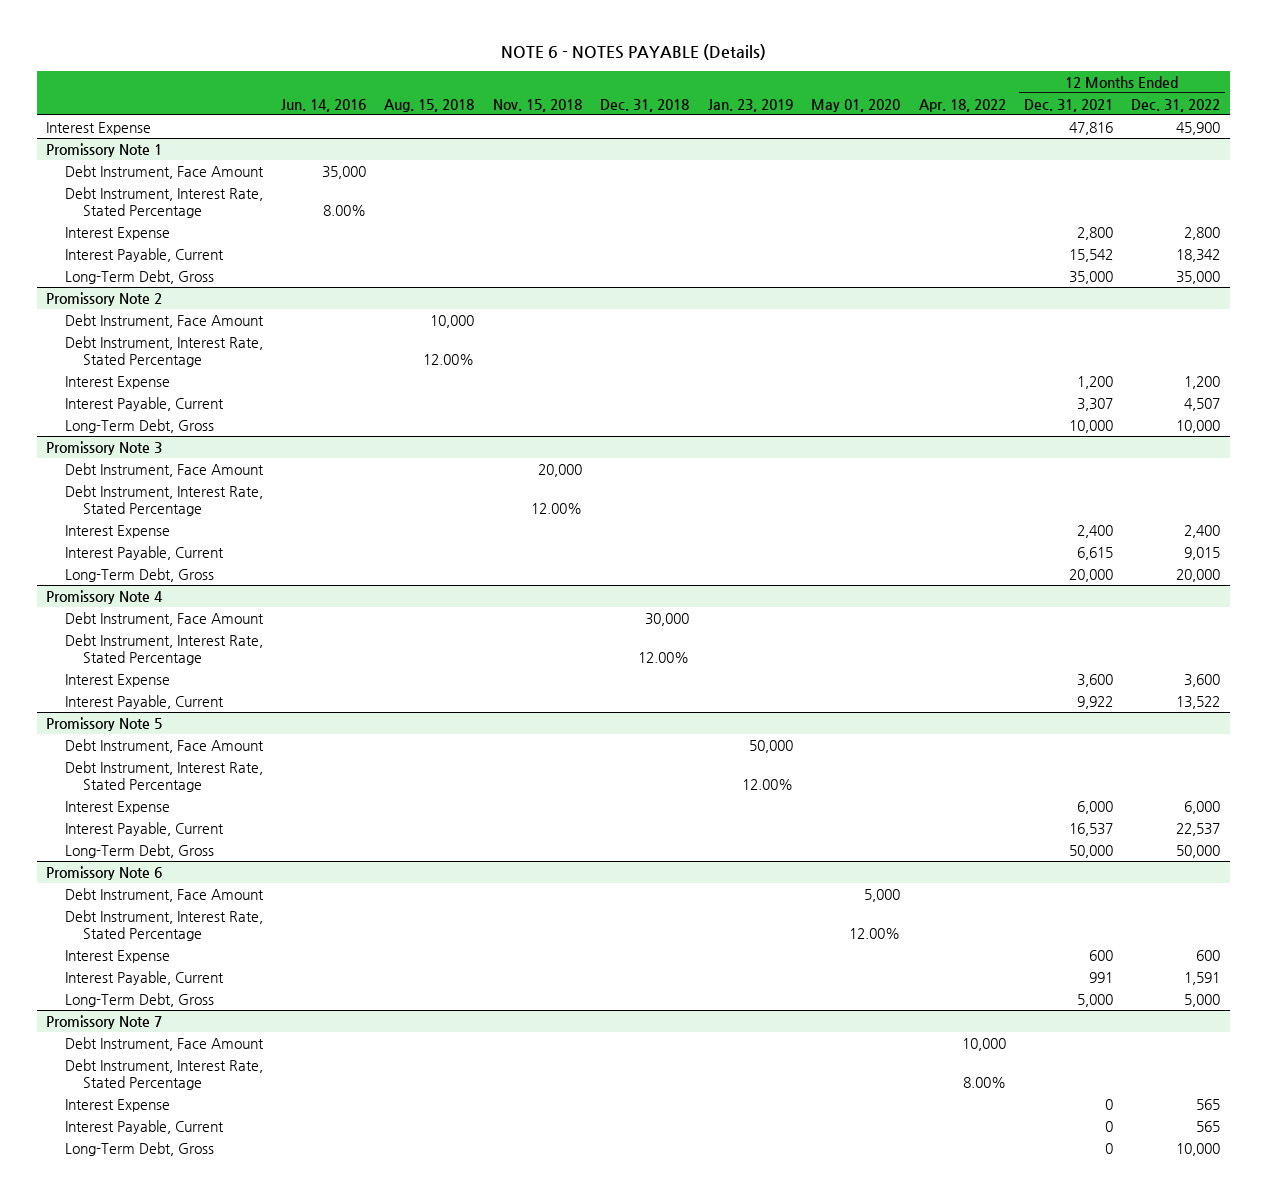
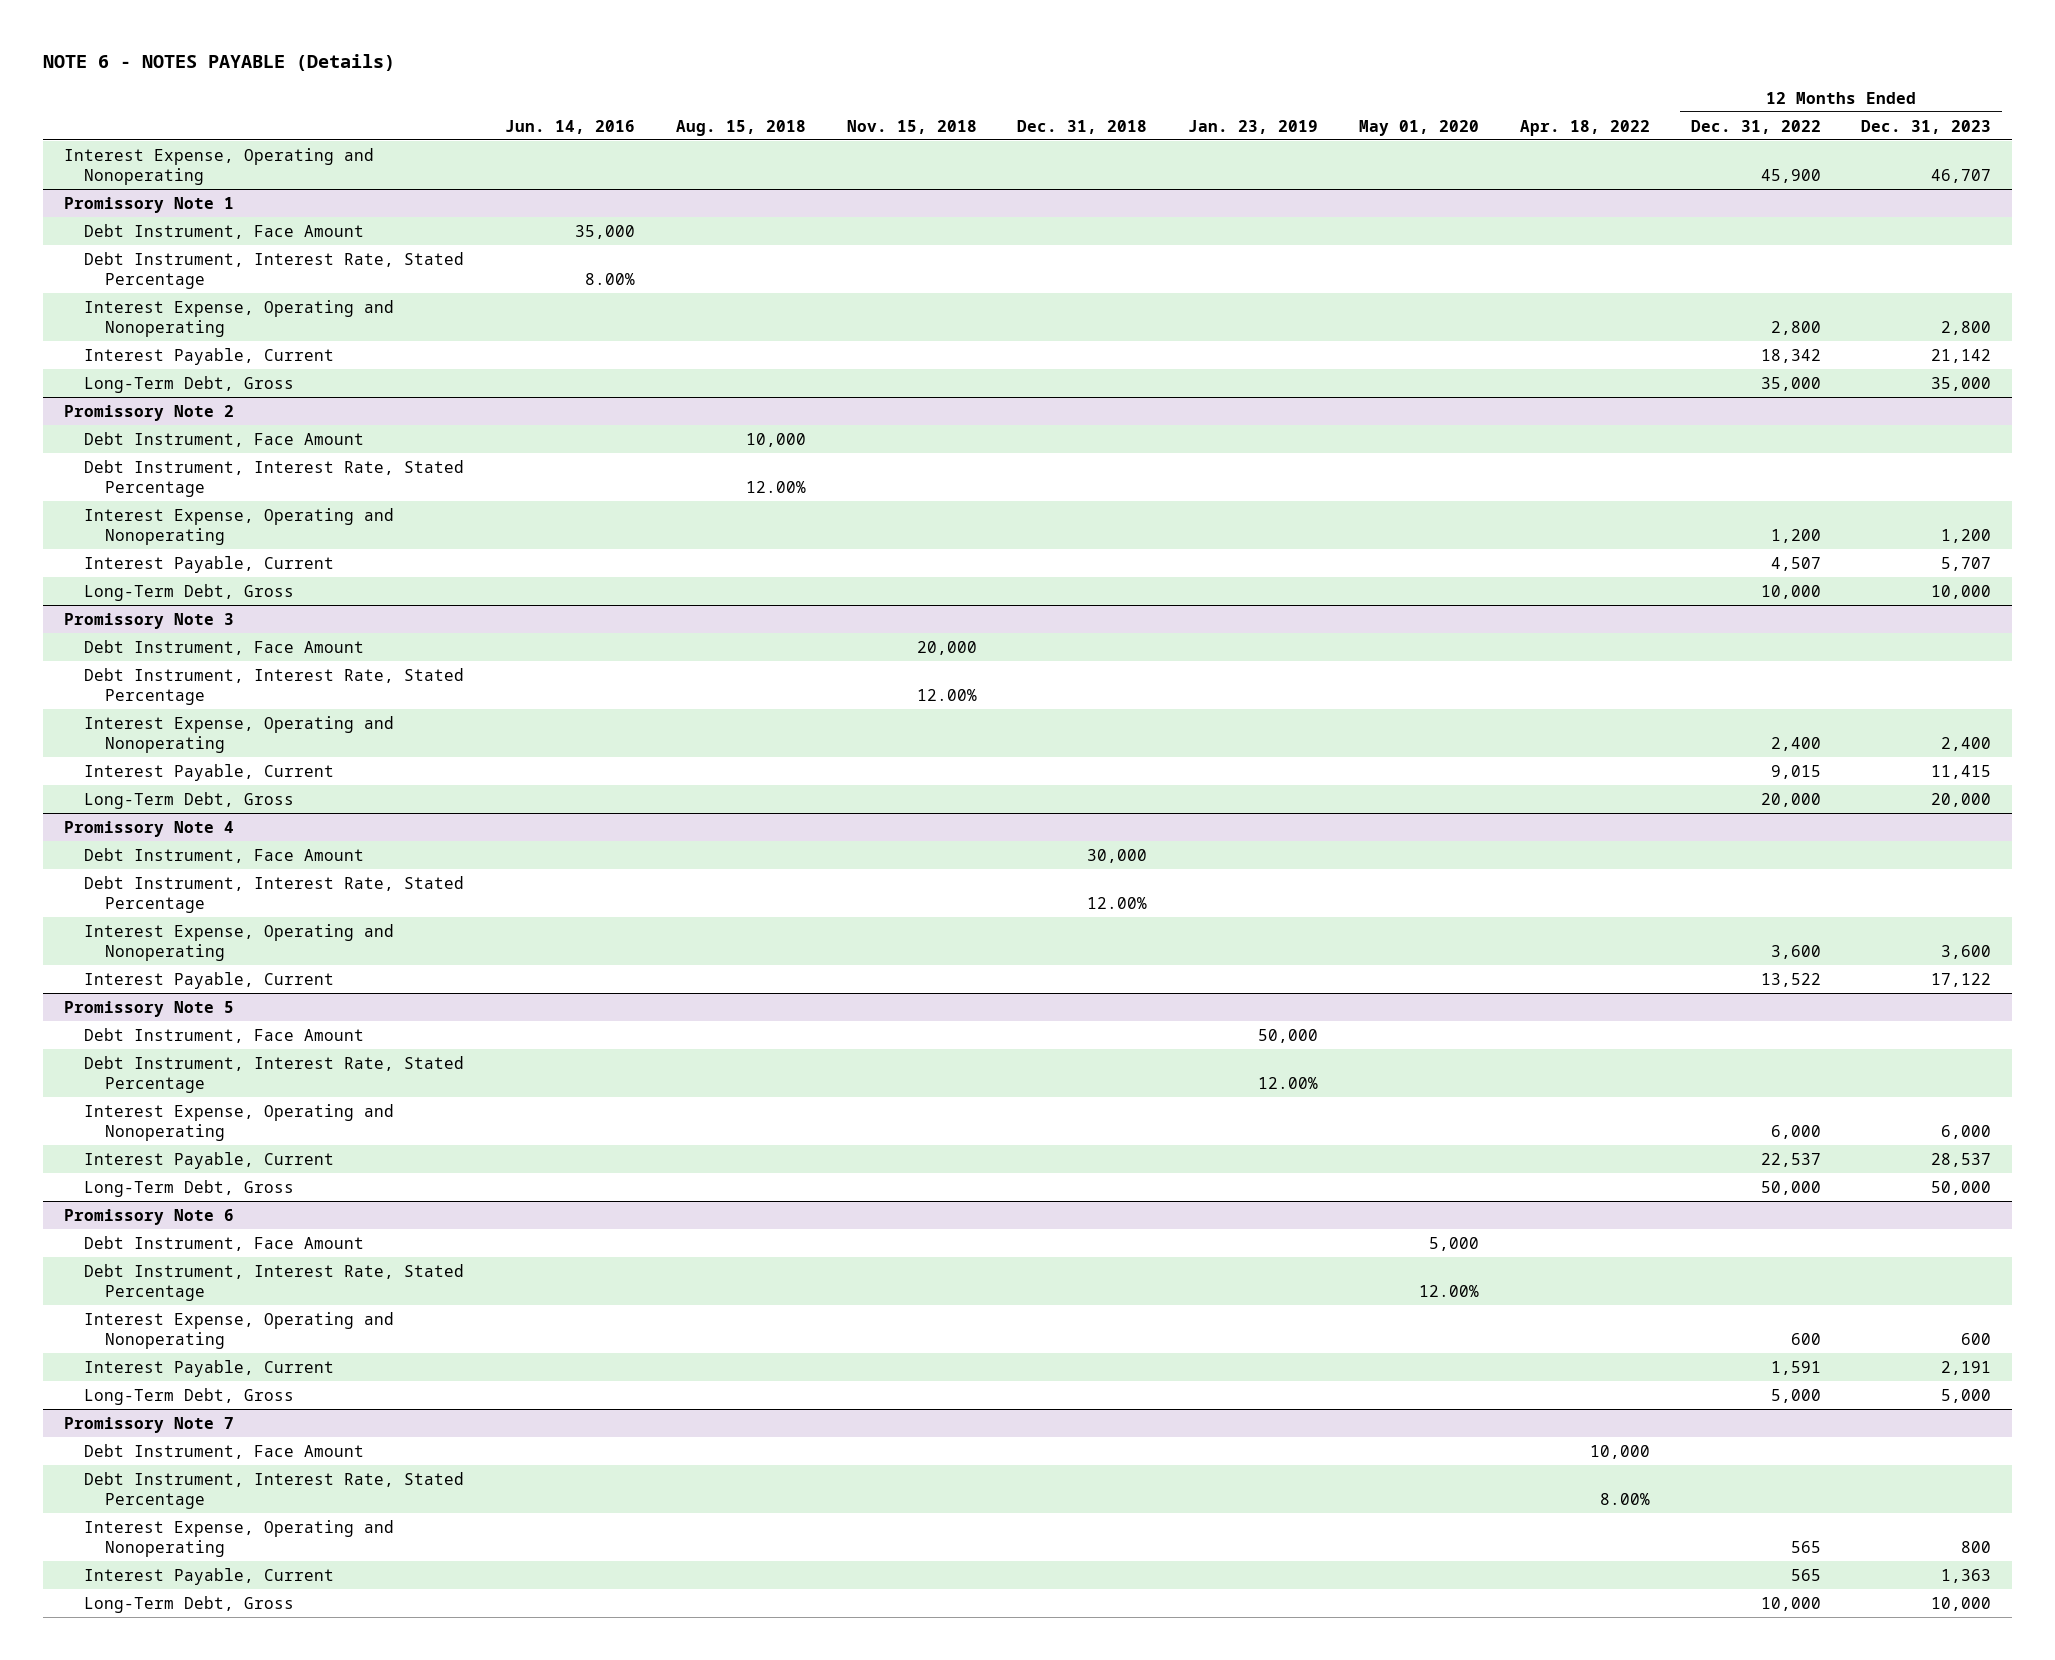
[1023,98,1113,112] Dec. 31, 2021 -> none
none -> [1861,119,1992,134] Dec. 31, 2023
[45,121,151,135] Interest Expense -> [63,147,374,186] Interest Expense, Operating and Nonoperating
[64,226,170,240] Interest Expense -> [84,299,395,338] Interest Expense, Operating and Nonoperating
[64,375,170,389] Interest Expense -> [84,507,395,546] Interest Expense, Operating and Nonoperating
[64,524,170,538] Interest Expense -> [84,715,395,754] Interest Expense, Operating and Nonoperating
[64,673,170,687] Interest Expense -> [84,923,395,962] Interest Expense, Operating and Nonoperating
[64,800,170,814] Interest Expense -> [84,1103,395,1142] Interest Expense, Operating and Nonoperating
[64,949,170,963] Interest Expense -> [84,1311,395,1350] Interest Expense, Operating and Nonoperating
[64,1098,170,1112] Interest Expense -> [84,1519,395,1558] Interest Expense, Operating and Nonoperating

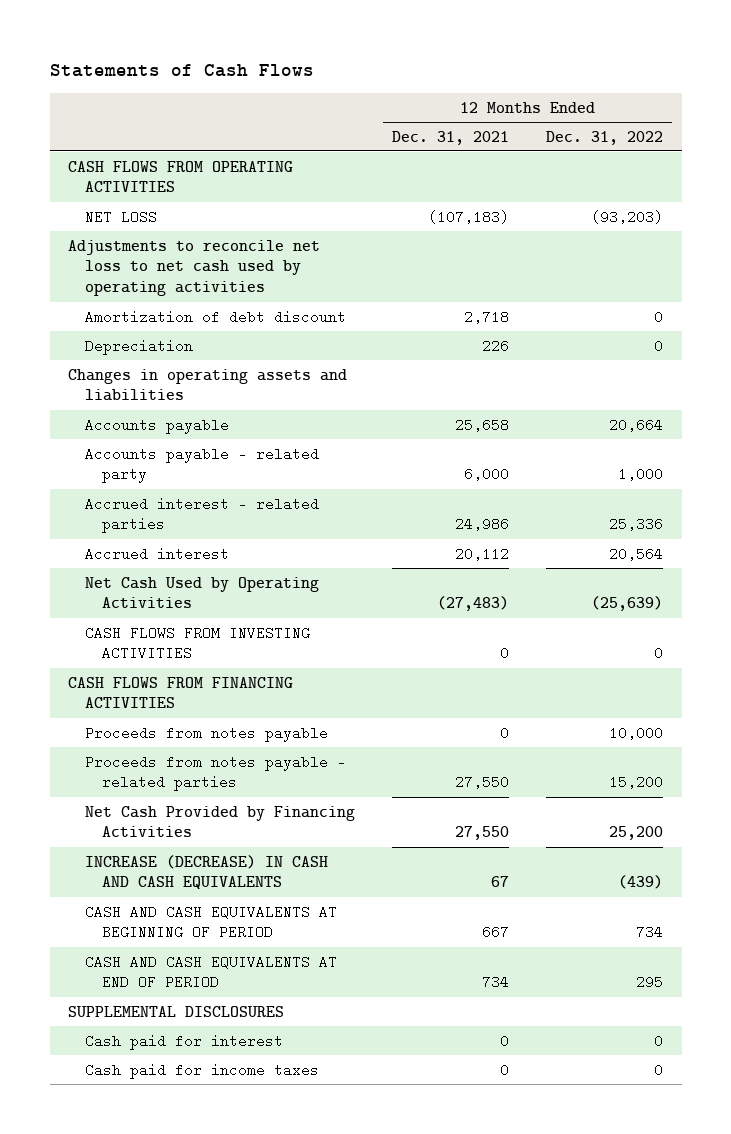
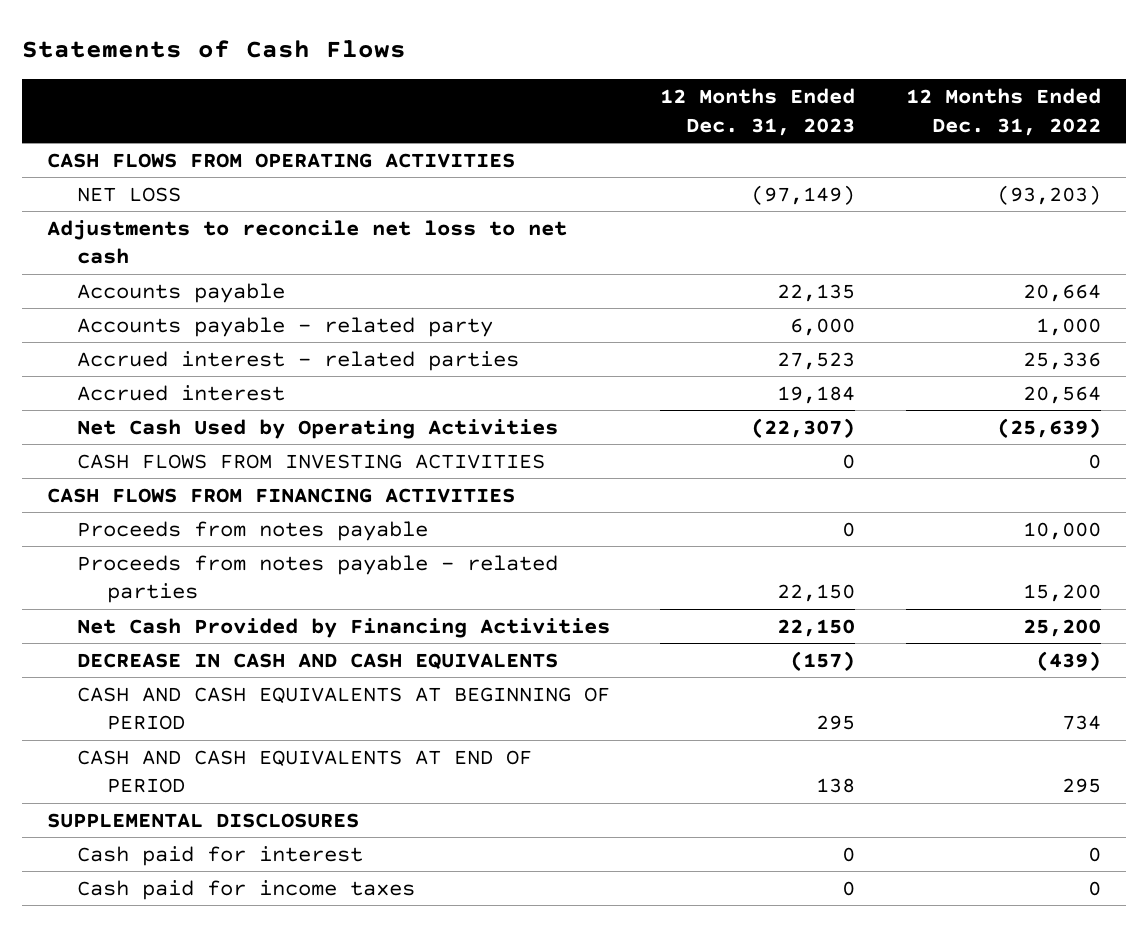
[392,130,510,145] Dec. 31, 2021 -> none
none -> [660,88,856,136] 12 Months Ended Dec. 31, 2023
[85,309,347,324] Amortization of debt discount -> none
[85,338,194,355] Depreciation -> none
[68,368,348,402] Changes in operating assets and liabilities -> none
[68,239,321,297] Adjustments to reconcile net loss to net cash used by operating activities -> [46,219,567,265] Adjustments to reconcile net loss to net cash
[85,854,329,890] INCREASE (DECREASE) IN CASH AND CASH EQUIVALENTS -> [76,652,558,669] DECREASE IN CASH AND CASH EQUIVALENTS

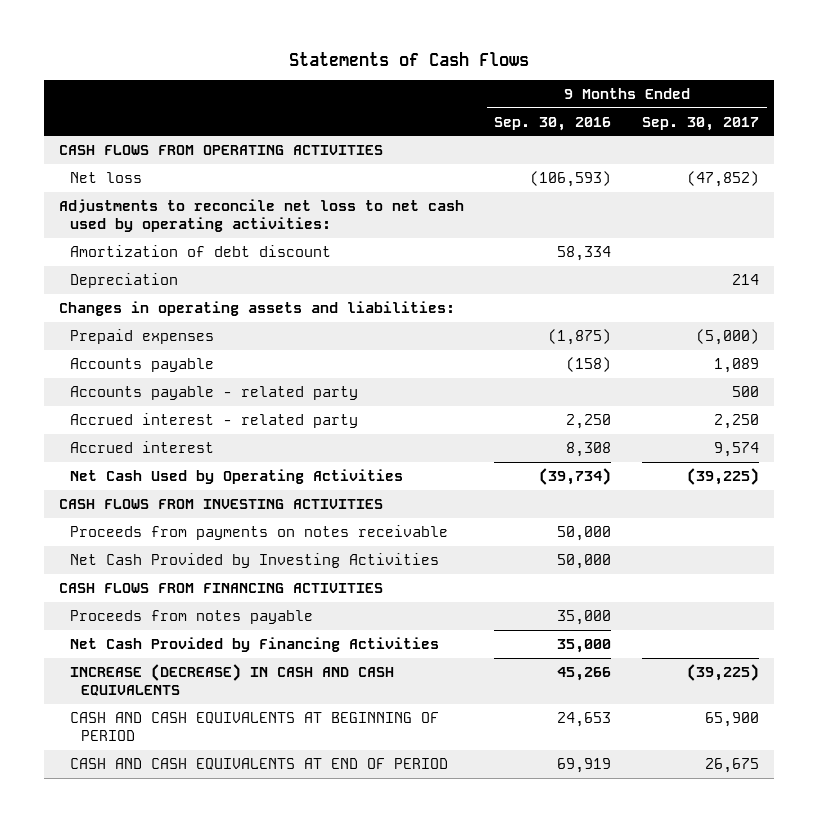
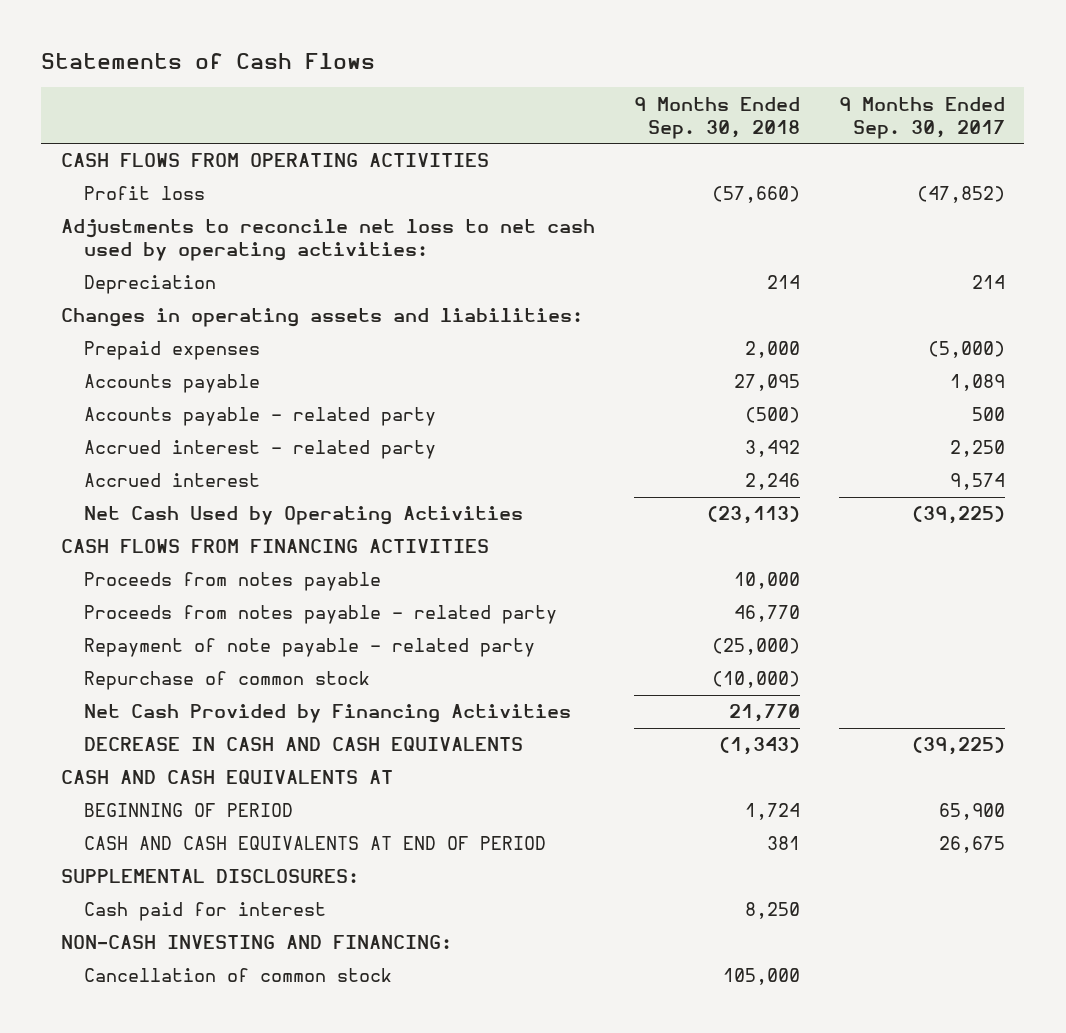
[494,116,612,131] Sep. 30, 2016 -> none
none -> [633,96,800,139] 9 Months Ended Sep. 30, 2018
[70,171,143,183] Net loss -> [84,186,206,201] Profit loss
[70,244,332,257] Amortization of debt discount -> none
[58,498,383,509] CASH FLOWS FROM INVESTING ACTIVITIES -> none
[70,524,449,540] Proceeds from payments on notes receivable -> none
[70,552,440,568] Net Cash Provided by Investing Activities -> none
none -> [84,605,558,625] Proceeds from notes payable - related party
none -> [84,638,536,658] Repayment of note payable - related party
none -> [84,671,371,691] Repurchase of common stock
[70,663,395,697] INCREASE (DECREASE) IN CASH AND CASH EQUIVALENTS -> [84,737,524,752] DECREASE IN CASH AND CASH EQUIVALENTS
none -> [60,770,393,785] CASH AND CASH EQUIVALENTS AT
[70,711,440,742] CASH AND CASH EQUIVALENTS AT BEGINNING OF PERIOD -> [84,803,294,818] BEGINNING OF PERIOD
none -> [60,869,359,884] SUPPLEMENTAL DISCLOSURES:
none -> [84,902,327,922] Cash paid for interest
none -> [60,935,452,950] NON-CASH INVESTING AND FINANCING:
none -> [84,968,393,983] Cancellation of common stock

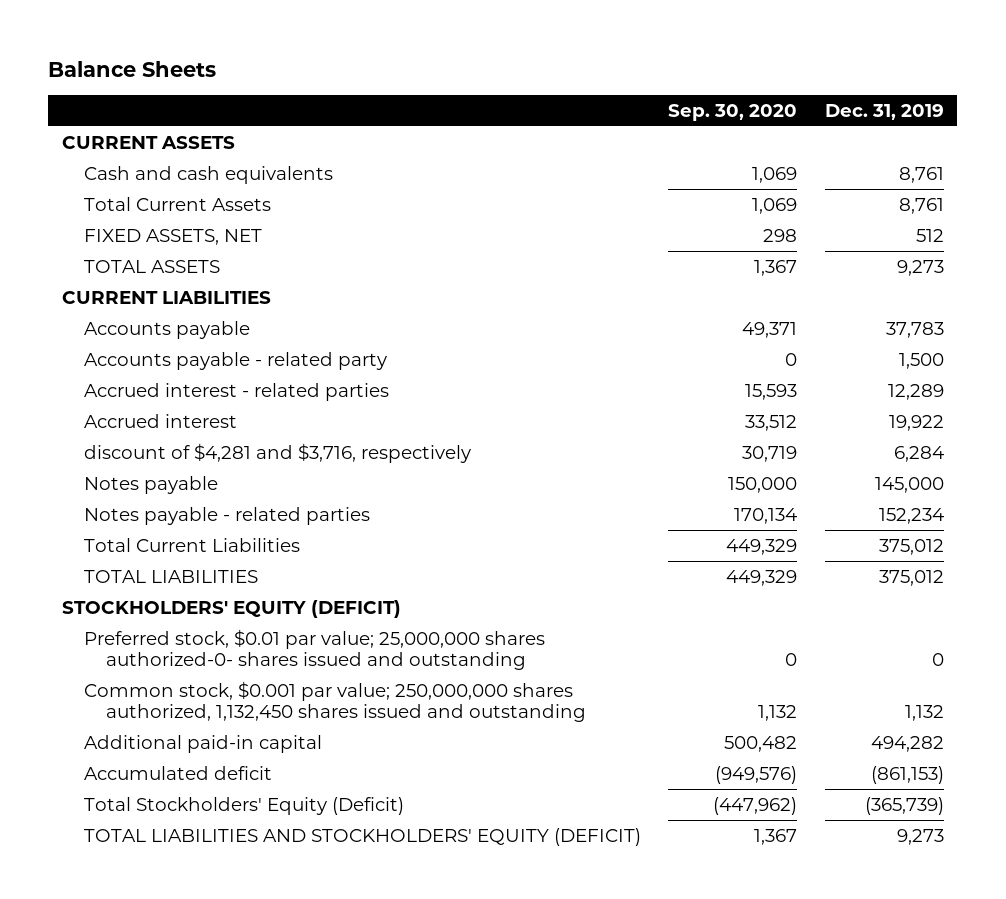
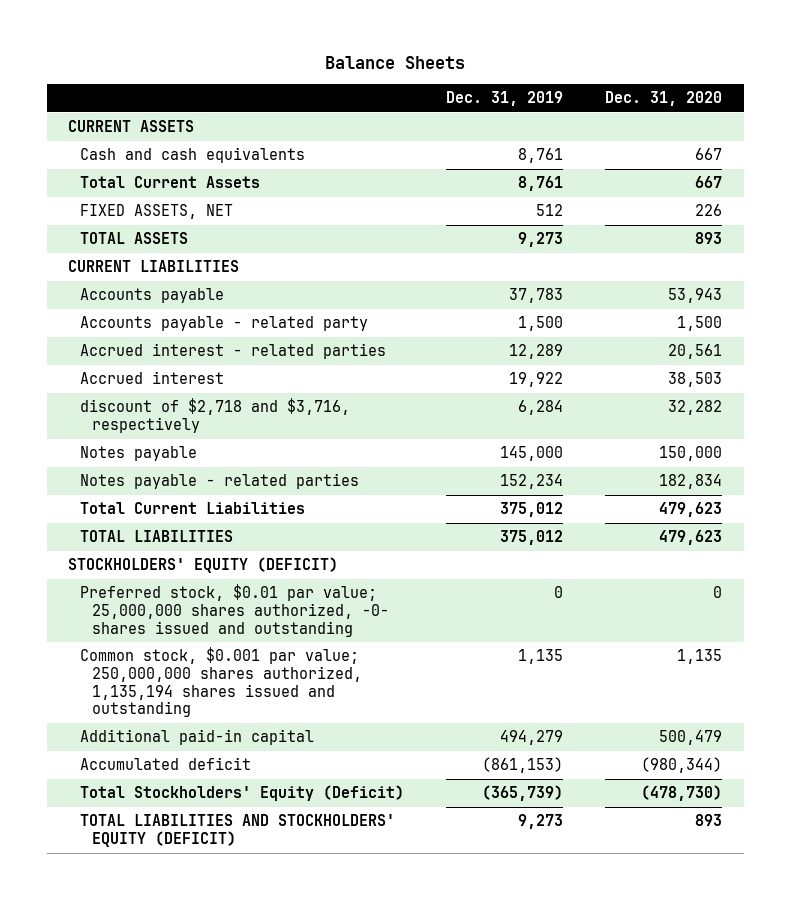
[668,103,798,121] Sep. 30, 2020 -> none
none -> [605,90,723,106] Dec. 31, 2020
[83,442,471,463] discount of $4,281 and $3,716, respectively -> [79,398,350,433] discount of $2,718 and $3,716, respectively
[83,628,545,670] Preferred stock, $0.01 par value; 25,000,000 shares authorized-0- shares issued and outstanding -> [79,584,389,637] Preferred stock, $0.01 par value; 25,000,000 shares authorized, -0- shares issued and outstanding
[83,680,586,722] Common stock, $0.001 par value; 250,000,000 shares authorized, 1,132,450 shares issued and outstanding -> [79,647,362,718] Common stock, $0.001 par value; 250,000,000 shares authorized, 1,135,194 shares issued and outstanding
[904,704,944,721] 1,132 -> [518,649,564,665] 1,135
[870,735,944,752] 494,282 -> [500,730,564,746] 494,279

